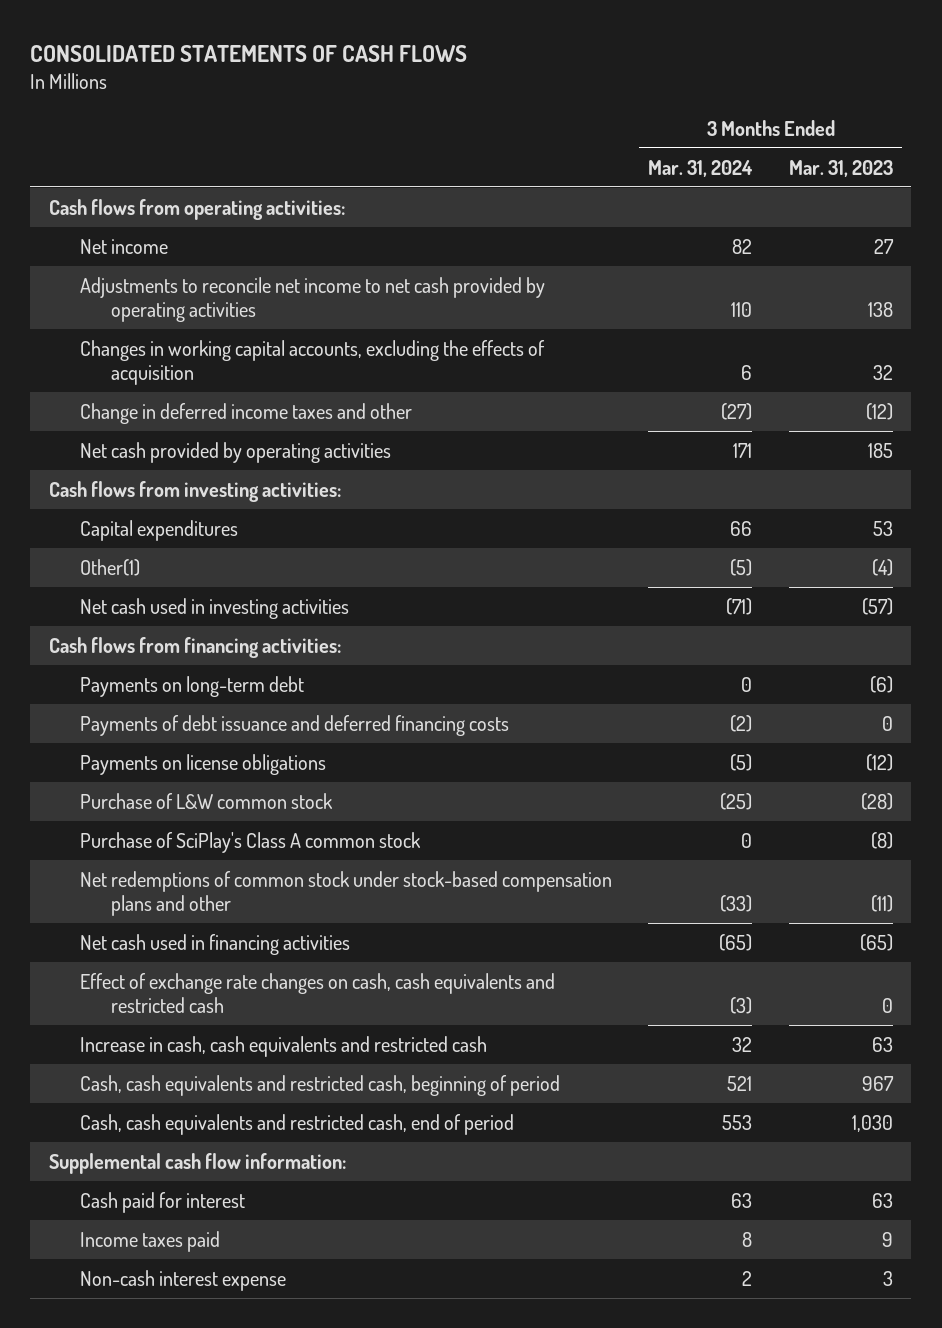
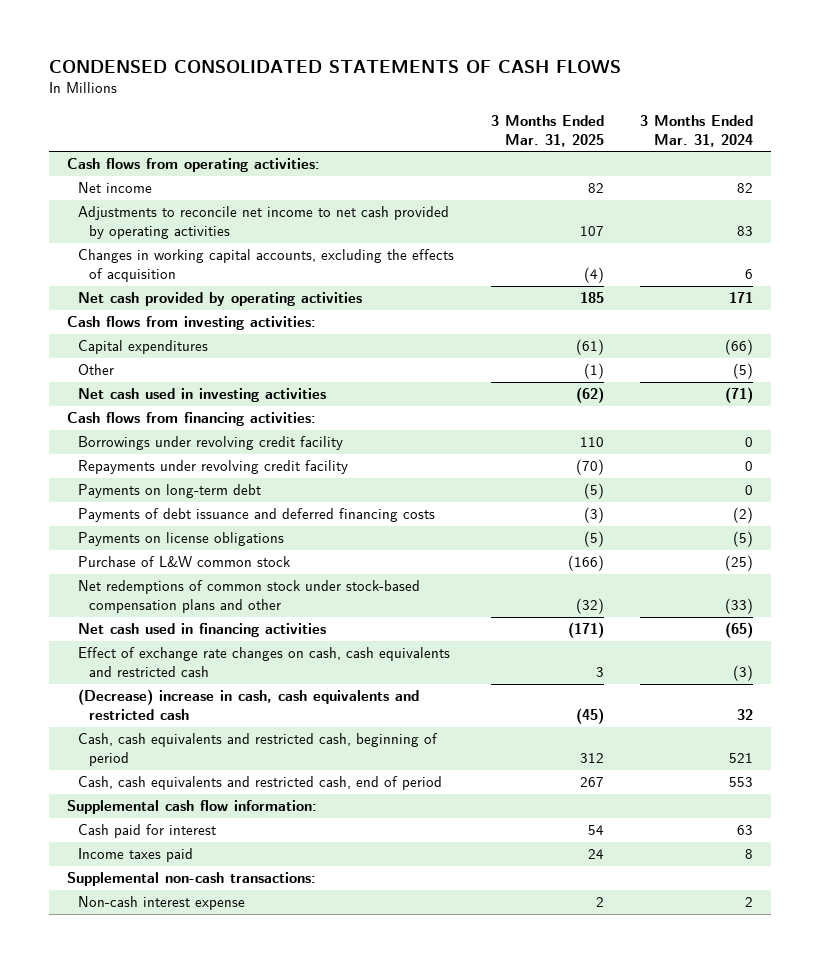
[30,44,468,62] CONSOLIDATED STATEMENTS OF CASH FLOWS -> [49,59,622,73] CONDENSED CONSOLIDATED STATEMENTS OF CASH FLOWS
[789,159,894,177] Mar. 31, 2023 -> none
none -> [490,114,604,147] 3 Months Ended Mar. 31, 2025
[731,301,753,317] 110 -> [736,226,753,237] 83
[79,402,412,424] Change in deferred income taxes and other -> none
[730,520,753,536] 66 -> [724,339,753,356] (66)
[79,558,140,576] Other(1) -> [78,364,115,376] Other
none -> [78,436,344,451] Borrowings under revolving credit facility
none -> [78,460,349,475] Repayments under revolving credit facility
[79,831,421,853] Purchase of SciPlay's Class A common stock -> none
[79,1035,487,1057] Increase in cash, cash equivalents and restricted cash -> [78,689,420,721] (Decrease) increase in cash, cash equivalents and restricted cash
none -> [67,872,317,887] Supplemental non-cash transactions:

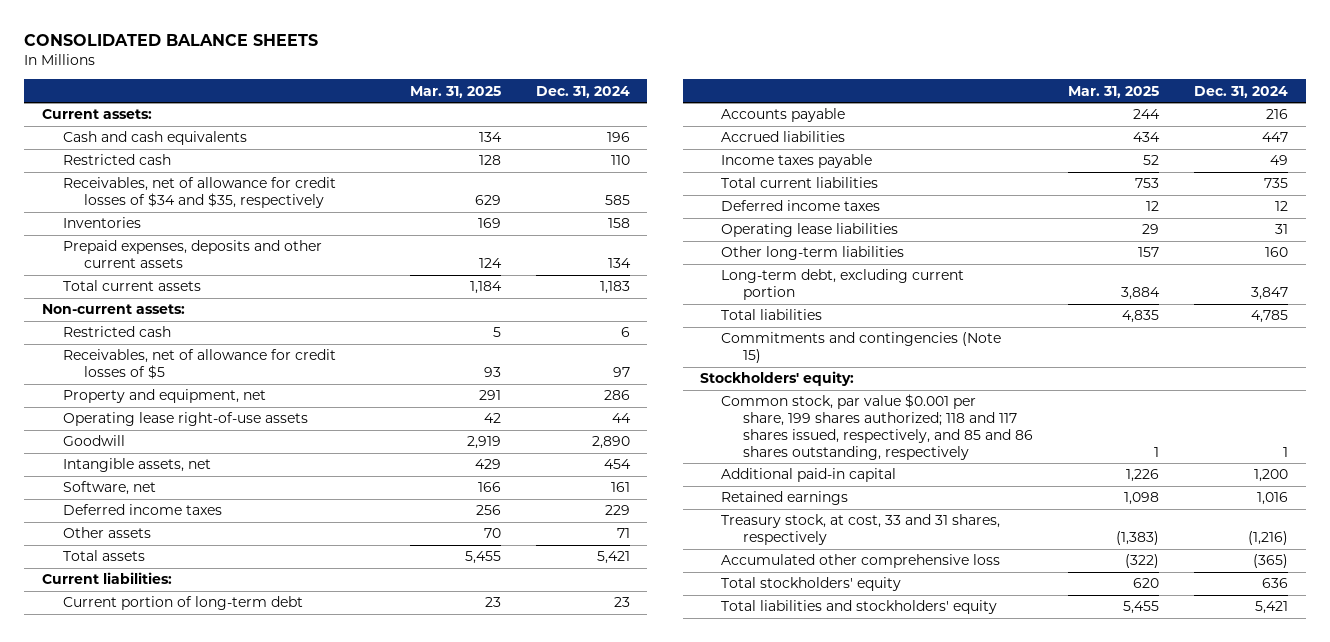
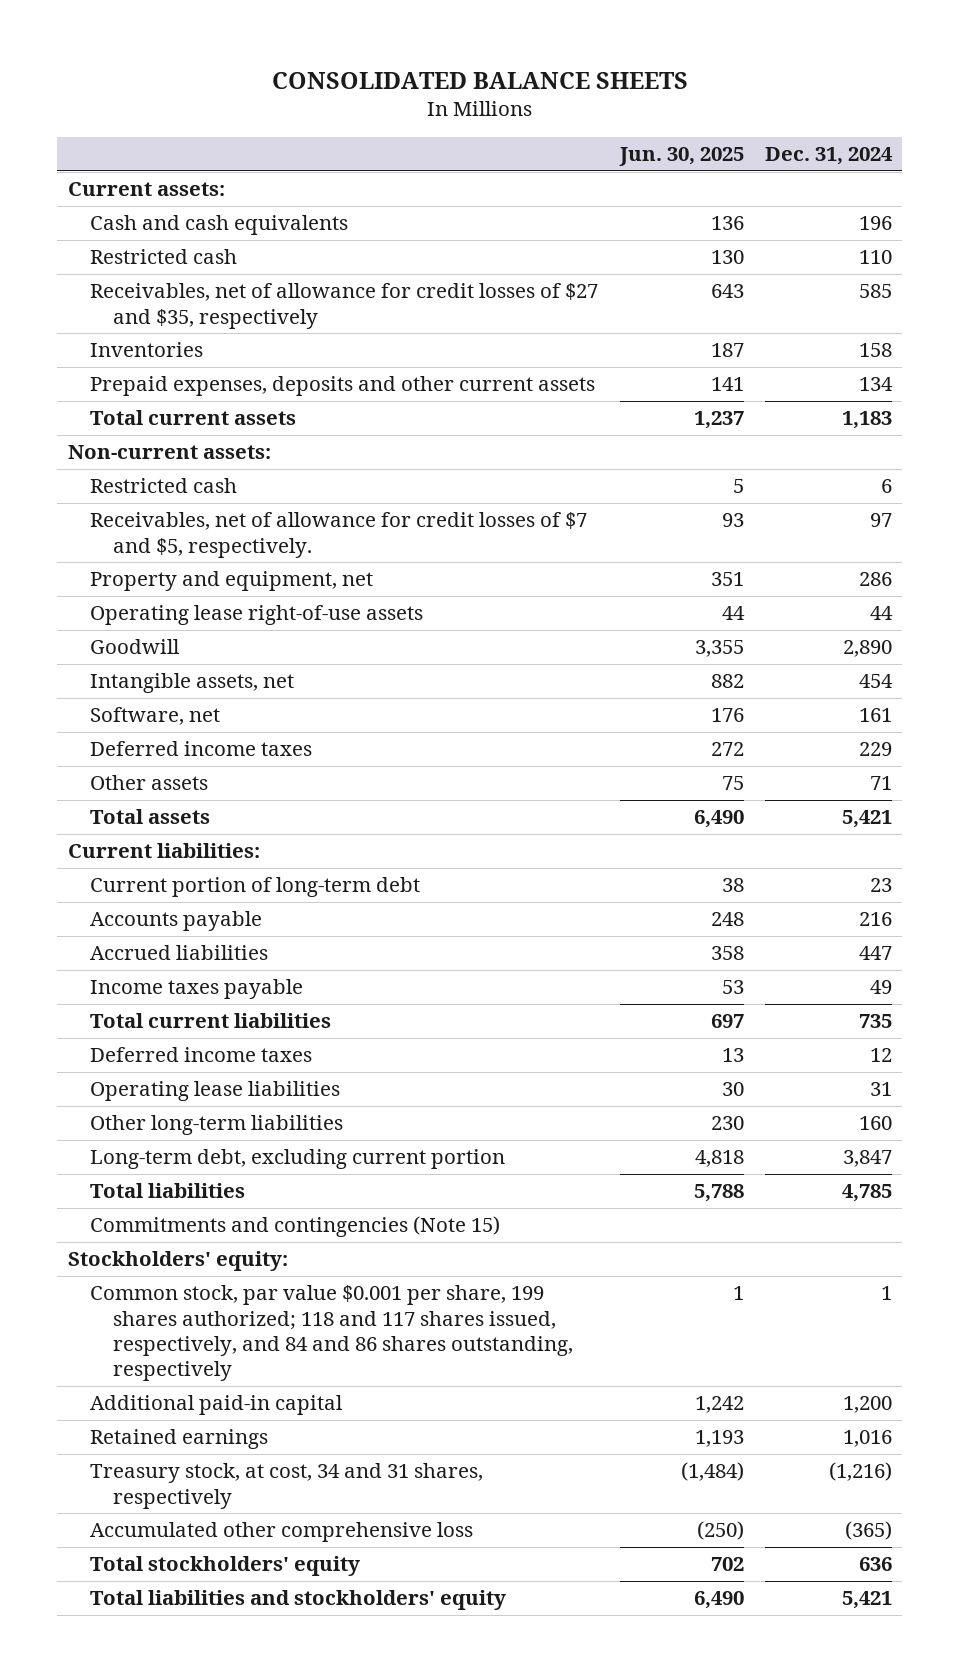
[409,85,501,98] Mar. 31, 2025 -> none
none -> [618,147,744,167] Jun. 30, 2025
[63,177,337,209] Receivables, net of allowance for credit losses of $34 and $35, respectively -> [90,283,599,329] Receivables, net of allowance for credit losses of $27 and $35, respectively
[63,349,337,380] Receivables, net of allowance for credit losses of $5 -> [90,512,588,558] Receivables, net of allowance for credit losses of $7 and $5, respectively.
[721,394,1033,460] Common stock, par value $0.001 per share, 199 shares authorized; 118 and 117 shares issued, respectively, and 85 and 86 shares outstanding, respectively -> [90,1285,574,1381] Common stock, par value $0.001 per share, 199 shares authorized; 118 and 117 shares issued, respectively, and 84 and 86 shares outstanding, respectively
[721,514,1001,546] Treasury stock, at cost, 33 and 31 shares, respectively -> [90,1463,484,1509] Treasury stock, at cost, 34 and 31 shares, respectively

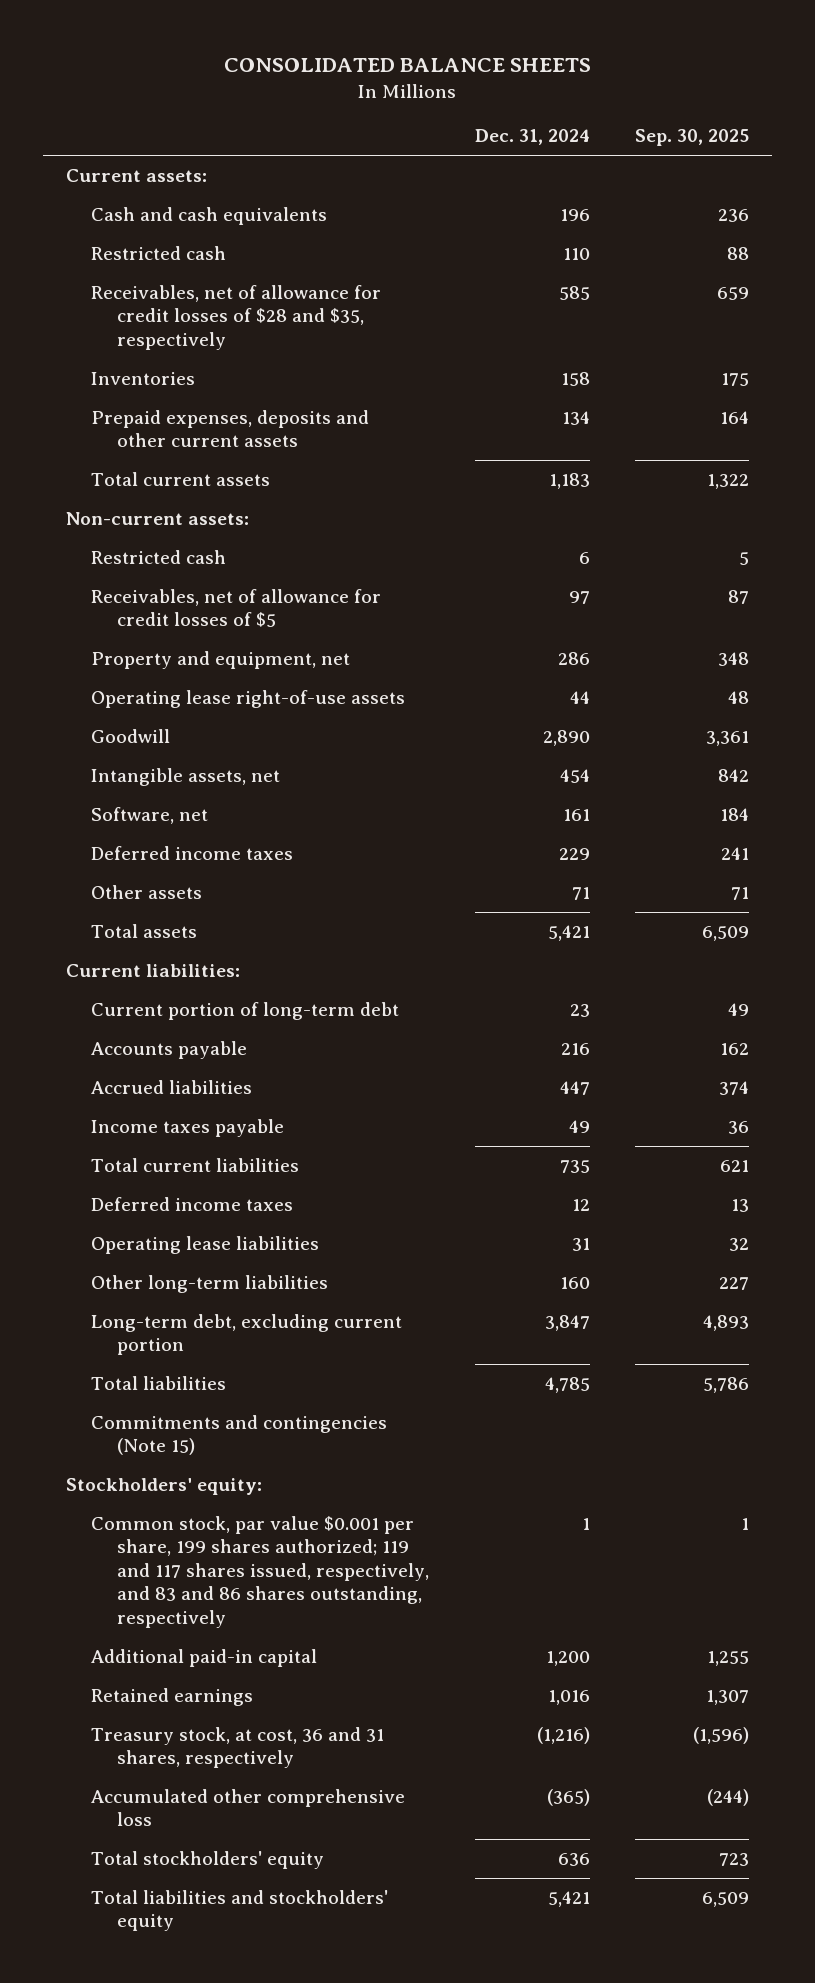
[618,147,744,167] Jun. 30, 2025 -> none
none -> [635,129,750,147] Sep. 30, 2025
[90,283,599,329] Receivables, net of allowance for credit losses of $27 and $35, respectively -> [91,284,382,350] Receivables, net of allowance for credit losses of $28 and $35, respectively
[90,512,588,558] Receivables, net of allowance for credit losses of $7 and $5, respectively. -> [91,588,382,628] Receivables, net of allowance for credit losses of $5
[90,1285,574,1381] Common stock, par value $0.001 per share, 199 shares authorized; 118 and 117 shares issued, respectively, and 84 and 86 shares outstanding, respectively -> [91,1515,430,1628] Common stock, par value $0.001 per share, 199 shares authorized; 119 and 117 shares issued, respectively, and 83 and 86 shares outstanding, respectively
[90,1463,484,1509] Treasury stock, at cost, 34 and 31 shares, respectively -> [91,1726,385,1769] Treasury stock, at cost, 36 and 31 shares, respectively

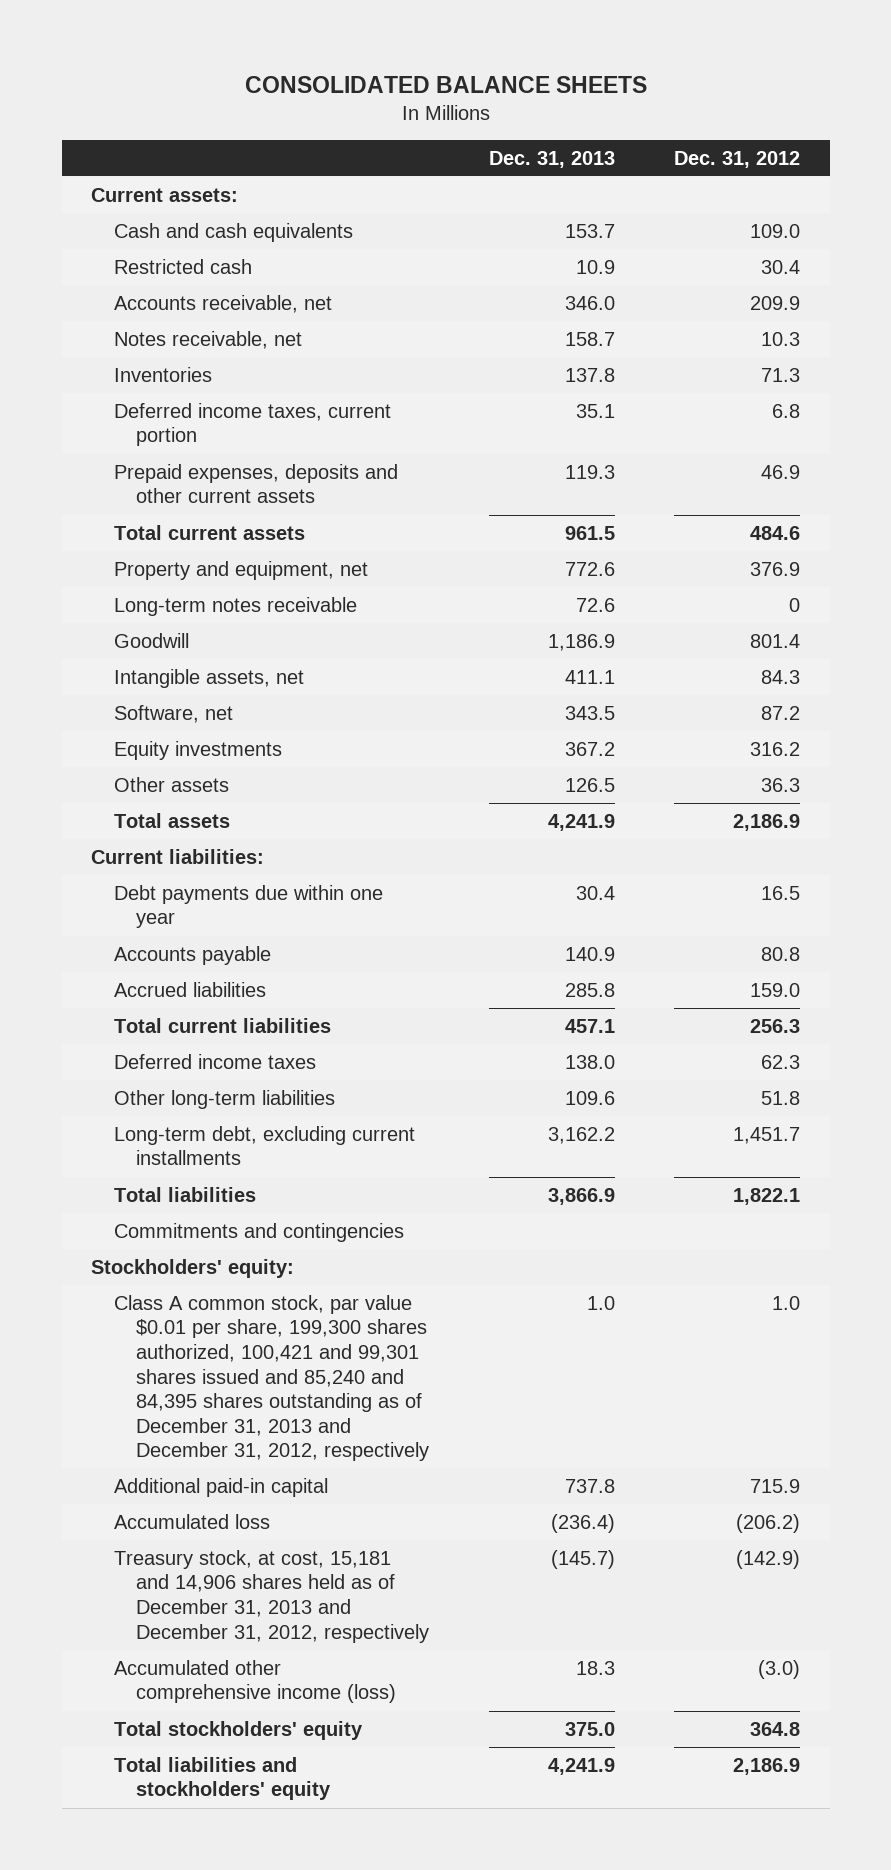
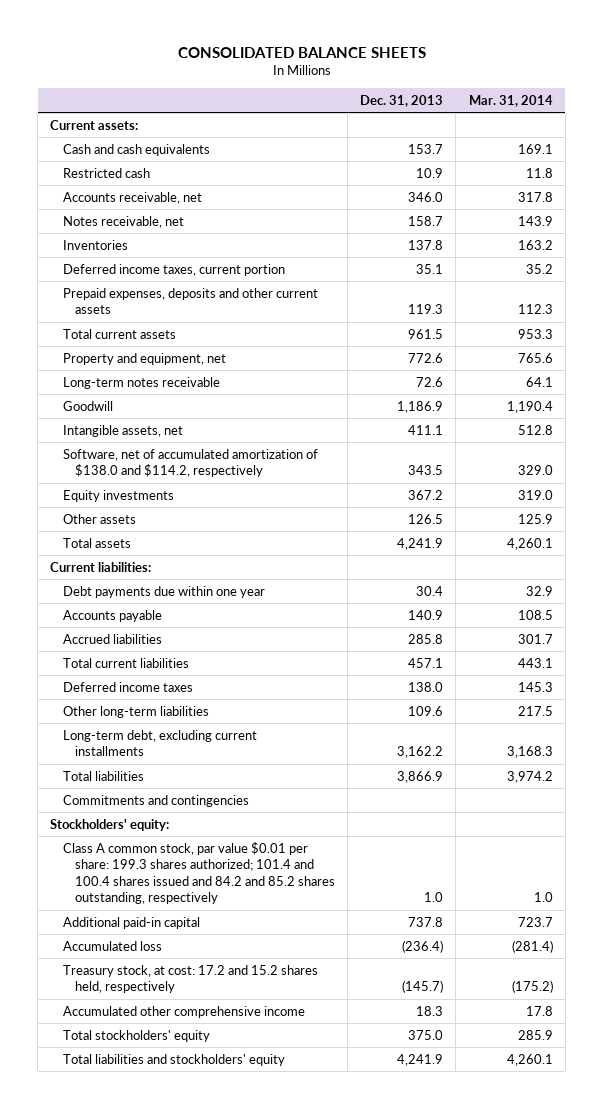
[673,150,800,168] Dec. 31, 2012 -> none
none -> [468,94,553,107] Mar. 31, 2014
[113,704,233,723] Software, net -> [62,448,318,478] Software, net of accumulated amortization of $138.0 and $114.2, respectively
[113,1294,430,1462] Class A common stock, par value $0.01 per share, 199,300 shares authorized, 100,421 and 99,301 shares issued and 85,240 and 84,395 shares outstanding as of December 31, 2013 and December 31, 2012, respectively -> [62,841,335,905] Class A common stock, par value $0.01 per share: 199.3 shares authorized; 101.4 and 100.4 shares issued and 84.2 and 85.2 shares outstanding, respectively
[113,1549,430,1643] Treasury stock, at cost, 15,181 and 14,906 shares held as of December 31, 2013 and December 31, 2012, respectively -> [62,964,318,994] Treasury stock, at cost: 17.2 and 15.2 shares held, respectively
[113,1659,397,1704] Accumulated other comprehensive income (loss) -> [62,1005,305,1018] Accumulated other comprehensive income

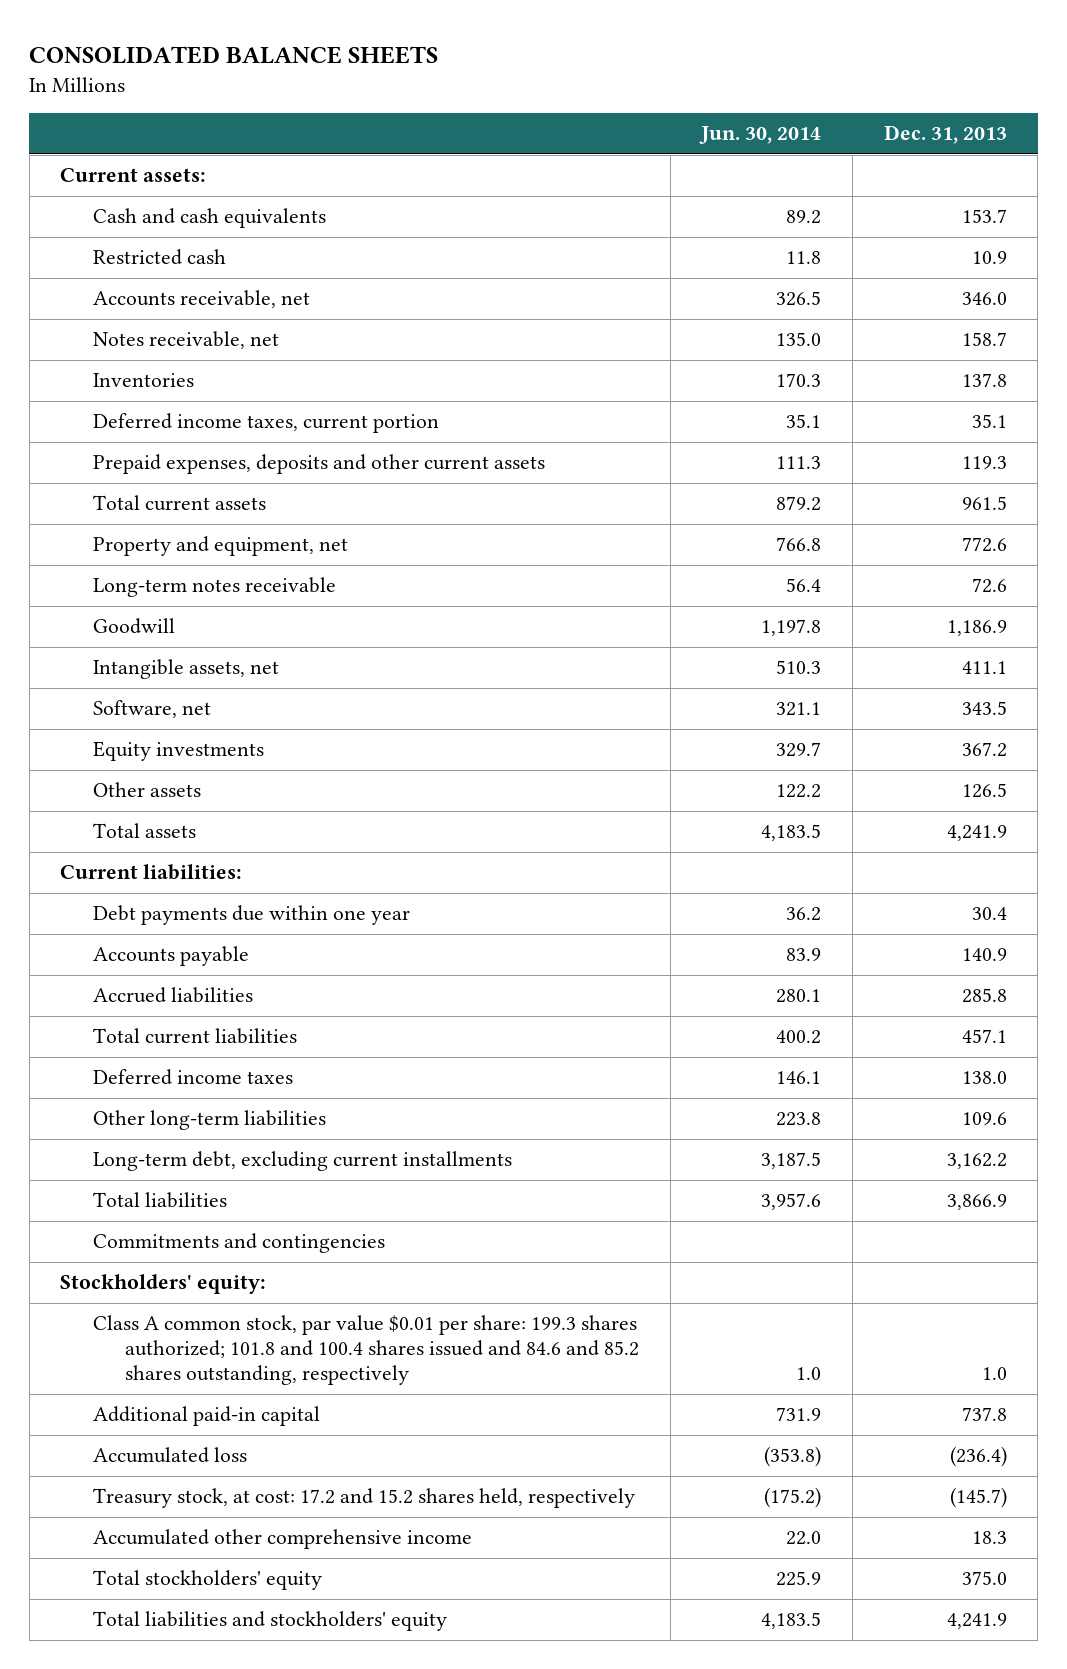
[468,94,553,107] Mar. 31, 2014 -> none
none -> [699,126,822,145] Jun. 30, 2014
[62,448,318,478] Software, net of accumulated amortization of $138.0 and $114.2, respectively -> [92,700,211,719] Software, net
[62,841,335,905] Class A common stock, par value $0.01 per share: 199.3 shares authorized; 101.4 and 100.4 shares issued and 84.2 and 85.2 shares outstanding, respectively -> [92,1315,640,1386] Class A common stock, par value $0.01 per share: 199.3 shares authorized; 101.8 and 100.4 shares issued and 84.6 and 85.2 shares outstanding, respectively

